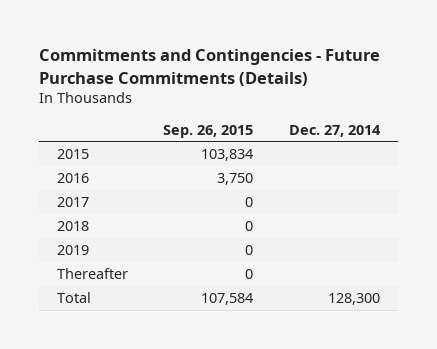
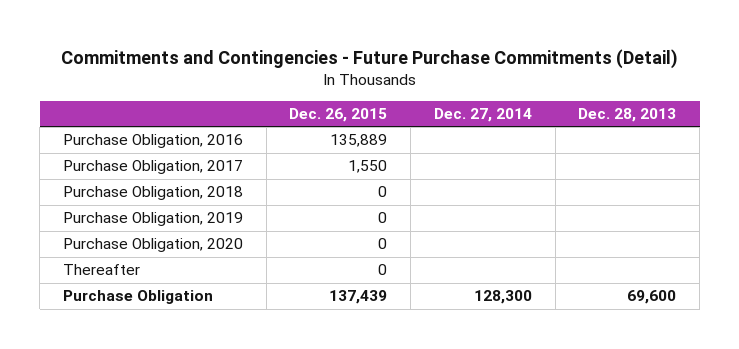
[38,49,380,86] Commitments and Contingencies - Future Purchase Commitments (Details) -> [60,48,678,69] Commitments and Contingencies - Future Purchase Commitments (Detail)
[163,124,254,138] Sep. 26, 2015 -> none
none -> [289,108,388,123] Dec. 26, 2015
none -> [578,108,677,123] Dec. 28, 2013
[56,149,89,160] 2015 -> none
none -> [62,134,243,149] Purchase Obligation, 2016
[56,173,89,184] 2016 -> [62,160,243,175] Purchase Obligation, 2017
[56,197,89,208] 2017 -> [62,186,243,201] Purchase Obligation, 2018
[56,221,89,232] 2018 -> [62,212,243,227] Purchase Obligation, 2019
[56,245,89,256] 2019 -> [62,238,243,253] Purchase Obligation, 2020
[56,292,91,304] Total -> [62,290,213,305] Purchase Obligation

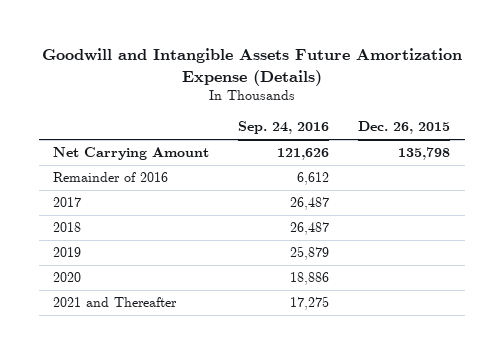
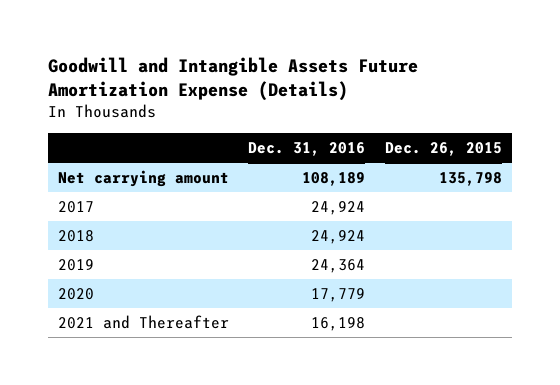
[238,121,330,135] Sep. 24, 2016 -> none
none -> [248,141,366,156] Dec. 31, 2016
[53,172,169,183] Remainder of 2016 -> none
[53,147,210,161] Net Carrying Amount -> [57,170,229,188] Net carrying amount

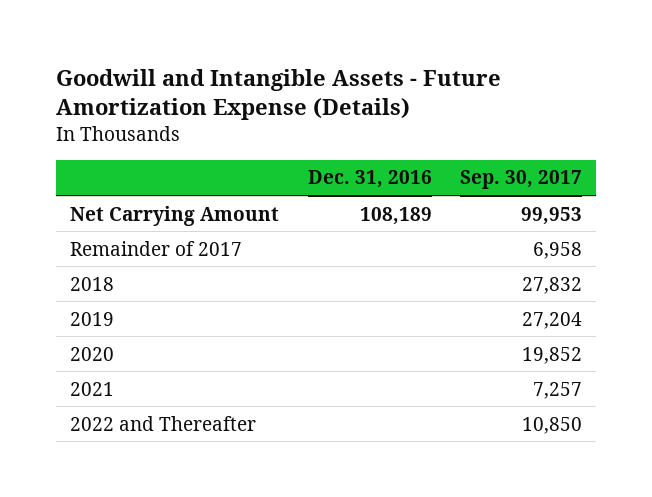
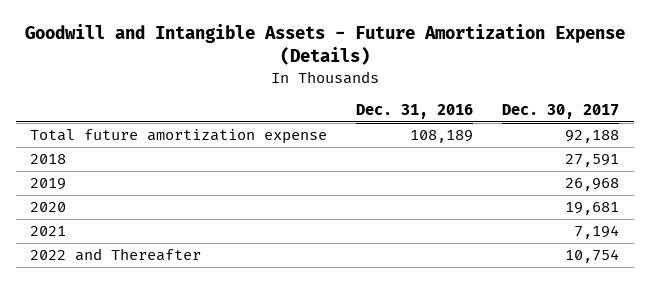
[459,170,582,190] Sep. 30, 2017 -> none
none -> [502,103,620,119] Dec. 30, 2017
[70,240,243,256] Remainder of 2017 -> none
[70,205,280,226] Net Carrying Amount -> [30,129,328,145] Total future amortization expense

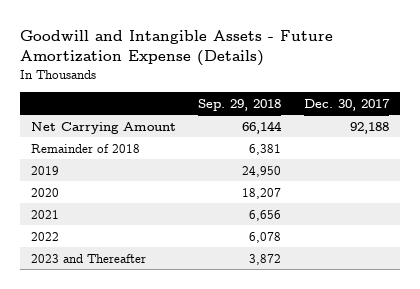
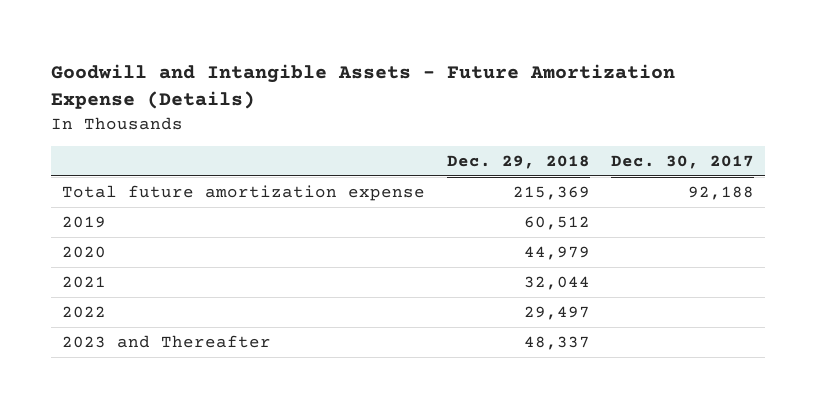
[198,98,282,111] Sep. 29, 2018 -> none
none -> [446,154,590,169] Dec. 29, 2018
[31,143,141,153] Remainder of 2018 -> none
[31,121,177,134] Net Carrying Amount -> [61,184,425,201] Total future amortization expense

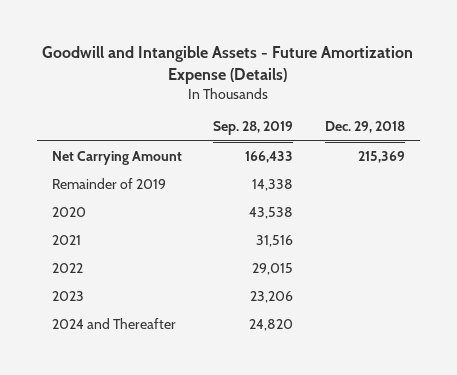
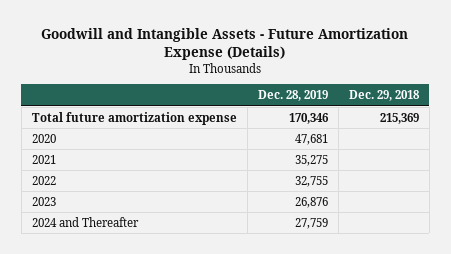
[213,121,294,136] Sep. 28, 2019 -> none
none -> [257,90,328,102] Dec. 28, 2019
[52,177,167,189] Remainder of 2019 -> none
[52,150,183,165] Net Carrying Amount -> [31,111,237,125] Total future amortization expense

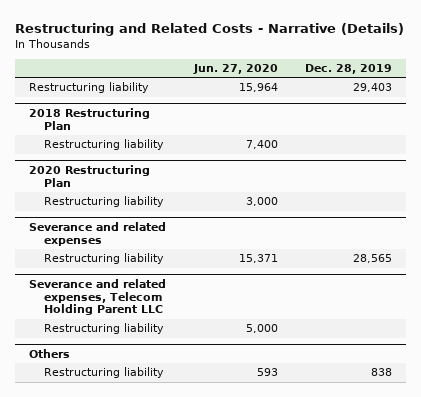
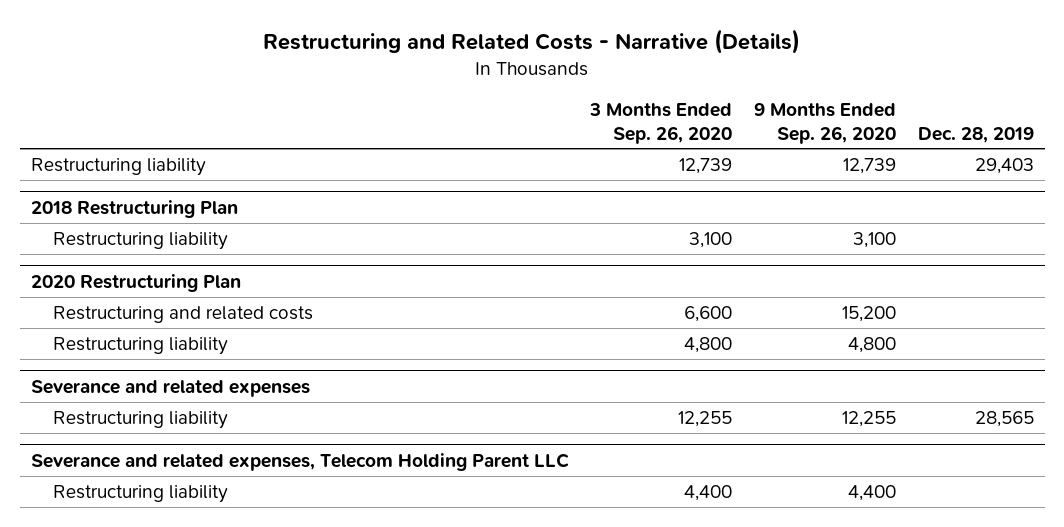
[192,64,278,75] Jun. 27, 2020 -> none
none -> [589,103,733,144] 3 Months Ended Sep. 26, 2020
none -> [753,103,896,144] 9 Months Ended Sep. 26, 2020
none -> [53,305,314,323] Restructuring and related costs
[29,348,71,358] Others -> none
[44,367,165,379] Restructuring liability -> none

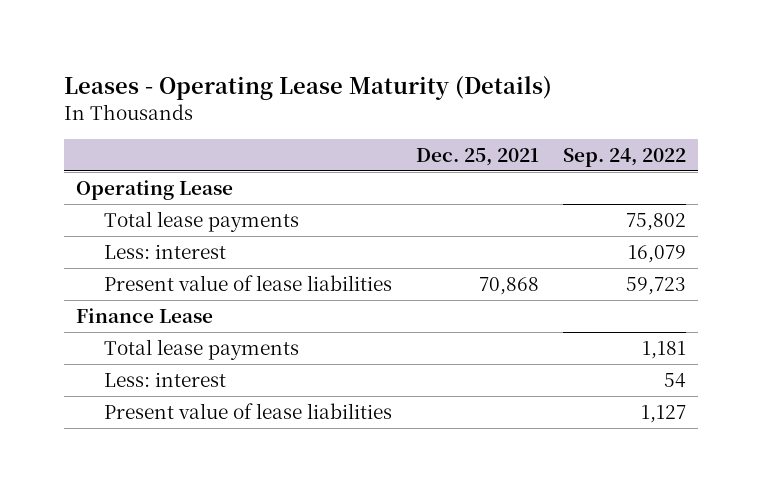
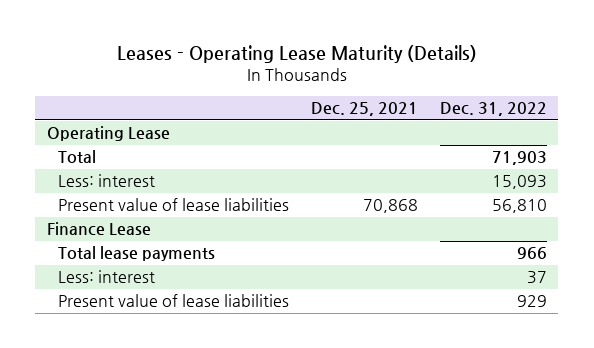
[562,147,686,167] Sep. 24, 2022 -> none
none -> [439,102,547,117] Dec. 31, 2022
[103,210,299,232] Total lease payments -> [57,150,96,164] Total

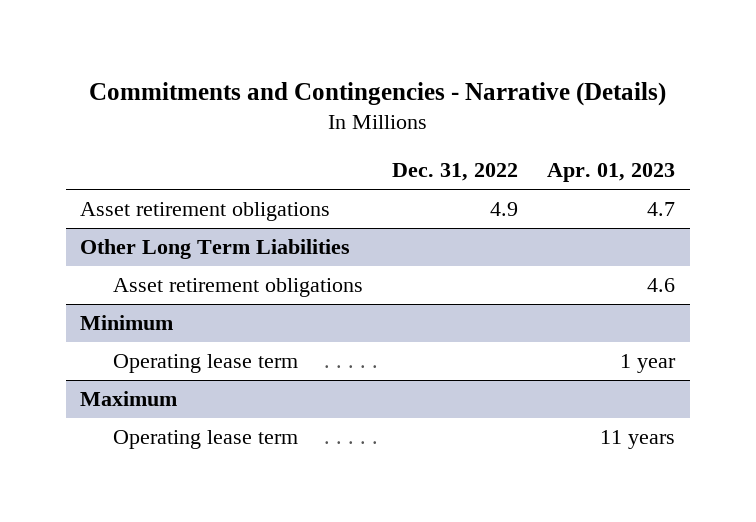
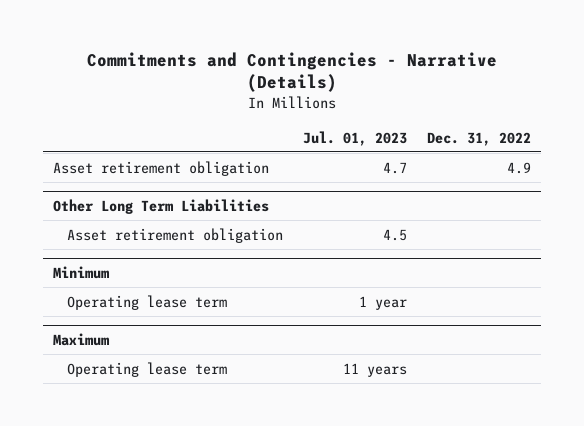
[547,163,676,183] Apr. 01, 2023 -> none
none -> [302,130,407,146] Jul. 01, 2023
[80,202,331,222] Asset retirement obligations -> [52,160,269,176] Asset retirement obligation
[112,278,363,298] Asset retirement obligations -> [66,227,283,243] Asset retirement obligation

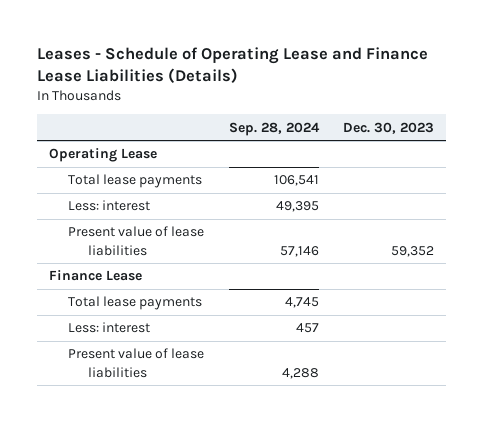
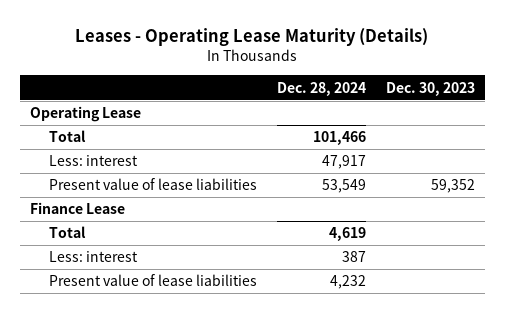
[37,47,429,84] Leases - Schedule of Operating Lease and Finance Lease Liabilities (Details) -> [75,27,429,46] Leases - Operating Lease Maturity (Details)
[228,121,320,136] Sep. 28, 2024 -> none
none -> [276,81,366,96] Dec. 28, 2024
[68,174,203,189] Total lease payments -> [48,130,86,143] Total
[68,296,203,311] Total lease payments -> [48,226,86,239] Total

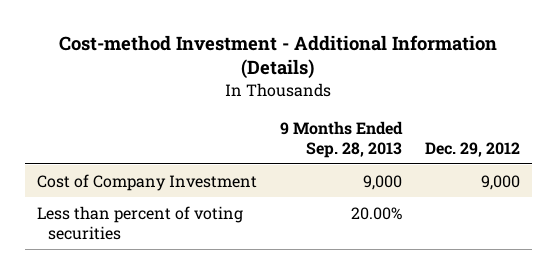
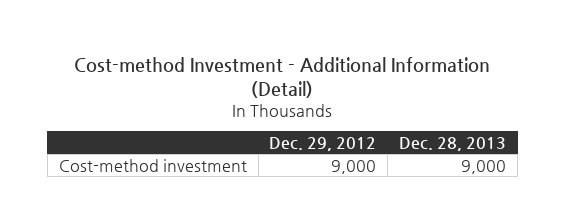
[59,34,498,80] Cost-method Investment - Additional Information (Details) -> [74,56,491,98] Cost-method Investment - Additional Information (Detail)
[279,120,403,158] 9 Months Ended Sep. 28, 2013 -> none
none -> [399,136,507,151] Dec. 28, 2013
[36,205,243,240] Less than percent of voting securities -> none
[36,173,257,191] Cost of Company Investment -> [58,158,247,172] Cost-method investment

